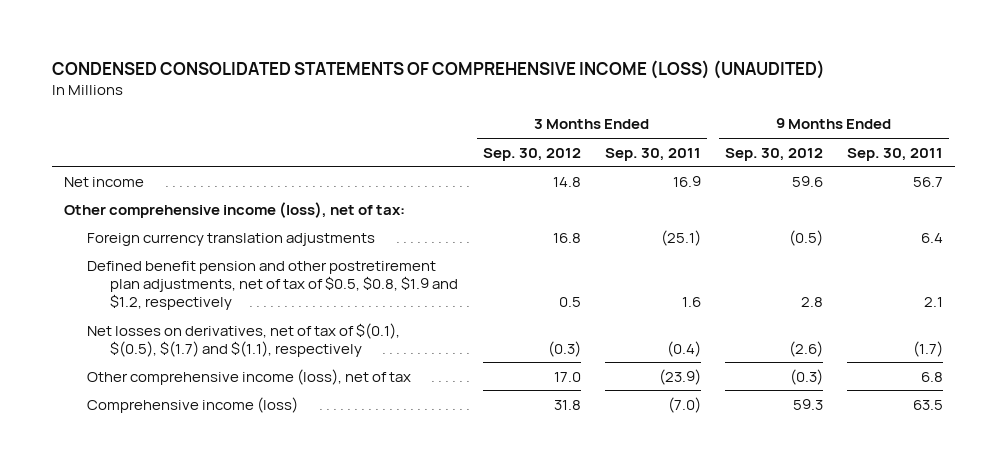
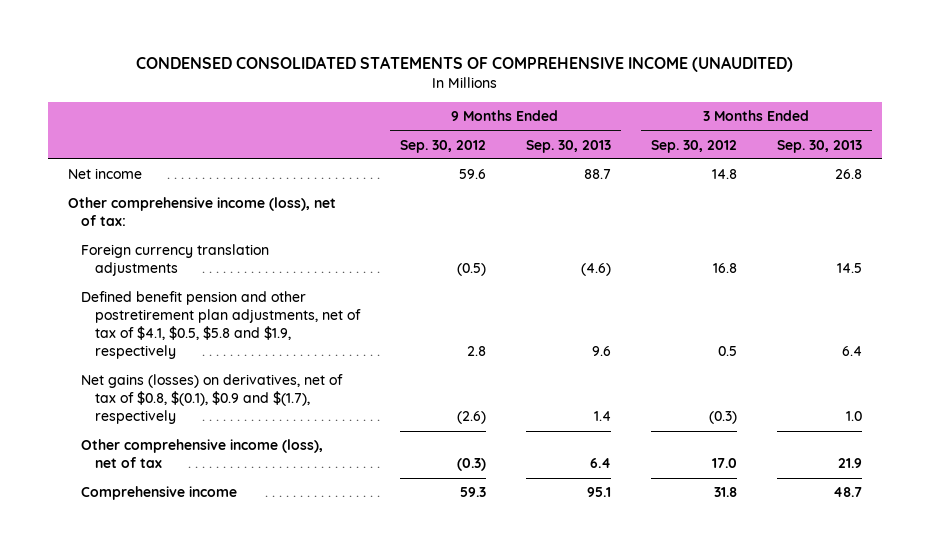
[51,59,825,79] CONDENSED CONSOLIDATED STATEMENTS OF COMPREHENSIVE INCOME (LOSS) (UNAUDITED) -> [135,56,793,73] CONDENSED CONSOLIDATED STATEMENTS OF COMPREHENSIVE INCOME (UNAUDITED)
[604,147,701,161] Sep. 30, 2011 -> none
[847,147,944,161] Sep. 30, 2011 -> none
none -> [525,139,611,153] Sep. 30, 2013
none -> [776,139,862,153] Sep. 30, 2013
[87,260,459,310] Defined benefit pension and other postretirement plan adjustments, net of tax of $0.5, $0.8, $1.9 and $1.2, respectively -> [81,291,361,360] Defined benefit pension and other postretirement plan adjustments, net of tax of $4.1, $0.5, $5.8 and $1.9, respectively
[87,322,401,357] Net losses on derivatives, net of tax of $(0.1), $(0.5), $(1.7) and $(1.1), respectively -> [81,374,344,425] Net gains (losses) on derivatives, net of tax of $0.8, $(0.1), $0.9 and $(1.7), respectively
[87,396,299,413] Comprehensive income (loss) -> [81,486,238,501] Comprehensive income

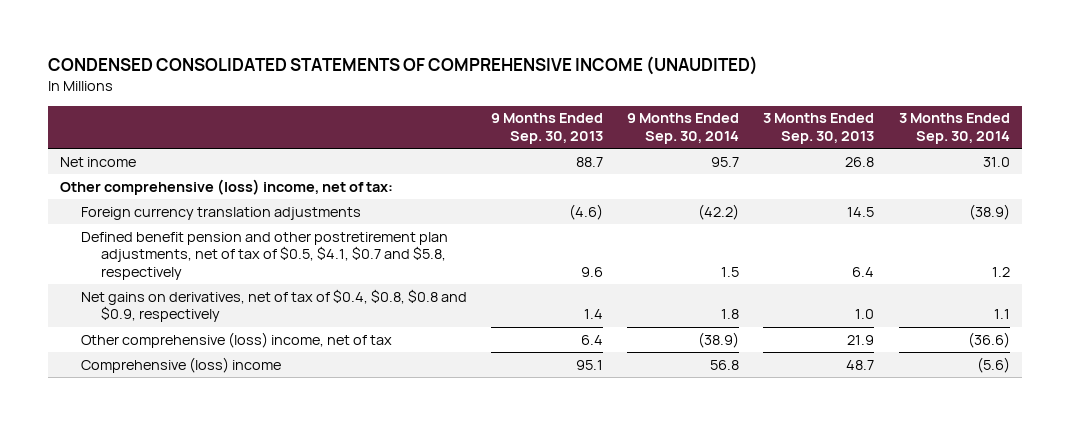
[399,139,486,153] Sep. 30, 2012 -> none
[650,139,737,153] Sep. 30, 2012 -> none
none -> [627,113,740,144] 9 Months Ended Sep. 30, 2014
none -> [898,113,1010,144] 3 Months Ended Sep. 30, 2014
[67,197,336,227] Other comprehensive income (loss), net of tax: -> [60,178,394,195] Other comprehensive (loss) income, net of tax:
[81,291,361,360] Defined benefit pension and other postretirement plan adjustments, net of tax of $4.1, $0.5, $5.8 and $1.9, respectively -> [80,231,448,281] Defined benefit pension and other postretirement plan adjustments, net of tax of $0.5, $4.1, $0.7 and $5.8, respectively
[81,374,344,425] Net gains (losses) on derivatives, net of tax of $0.8, $(0.1), $0.9 and $(1.7), respectively -> [80,288,467,323] Net gains on derivatives, net of tax of $0.4, $0.8, $0.8 and $0.9, respectively
[81,439,324,469] Other comprehensive income (loss), net of tax -> [80,331,392,348] Other comprehensive (loss) income, net of tax
[81,486,238,501] Comprehensive income -> [80,356,281,373] Comprehensive (loss) income

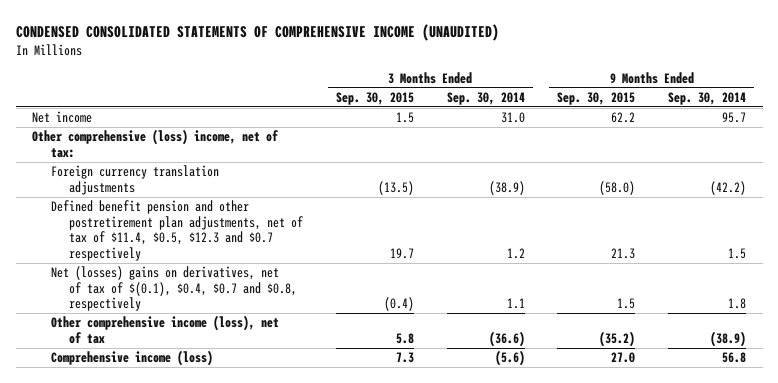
[490,113,603,144] 9 Months Ended Sep. 30, 2013 -> none
[763,113,875,144] 3 Months Ended Sep. 30, 2013 -> none
none -> [335,91,414,105] Sep. 30, 2015
none -> [557,91,636,105] Sep. 30, 2015
[80,231,448,281] Defined benefit pension and other postretirement plan adjustments, net of tax of $0.5, $4.1, $0.7 and $5.8, respectively -> [50,200,303,262] Defined benefit pension and other postretirement plan adjustments, net of tax of $11.4, $0.5, $12.3 and $0.7 respectively
[80,288,467,323] Net gains on derivatives, net of tax of $0.4, $0.8, $0.8 and $0.9, respectively -> [50,266,297,312] Net (losses) gains on derivatives, net of tax of $(0.1), $0.4, $0.7 and $0.8, respectively
[80,331,392,348] Other comprehensive (loss) income, net of tax -> [50,315,279,344] Other comprehensive income (loss), net of tax
[80,356,281,373] Comprehensive (loss) income -> [50,350,213,367] Comprehensive income (loss)

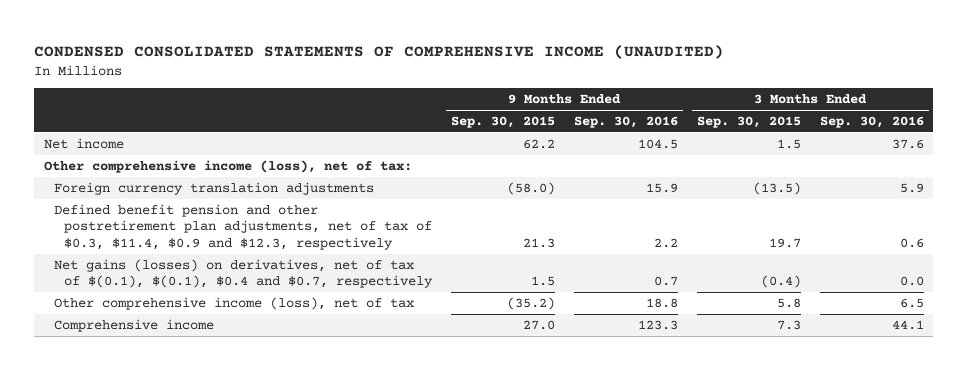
[446,91,525,105] Sep. 30, 2014 -> none
[668,91,747,105] Sep. 30, 2014 -> none
none -> [573,115,678,128] Sep. 30, 2016
none -> [819,115,924,128] Sep. 30, 2016
[32,129,280,158] Other comprehensive (loss) income, net of tax: -> [43,159,412,173] Other comprehensive income (loss), net of tax:
[50,200,303,262] Defined benefit pension and other postretirement plan adjustments, net of tax of $11.4, $0.5, $12.3 and $0.7 respectively -> [53,203,432,250] Defined benefit pension and other postretirement plan adjustments, net of tax of $0.3, $11.4, $0.9 and $12.3, respectively
[50,266,297,312] Net (losses) gains on derivatives, net of tax of $(0.1), $0.4, $0.7 and $0.8, respectively -> [53,258,433,289] Net gains (losses) on derivatives, net of tax of $(0.1), $(0.1), $0.4 and $0.7, respectively
[50,350,213,367] Comprehensive income (loss) -> [53,318,214,332] Comprehensive income

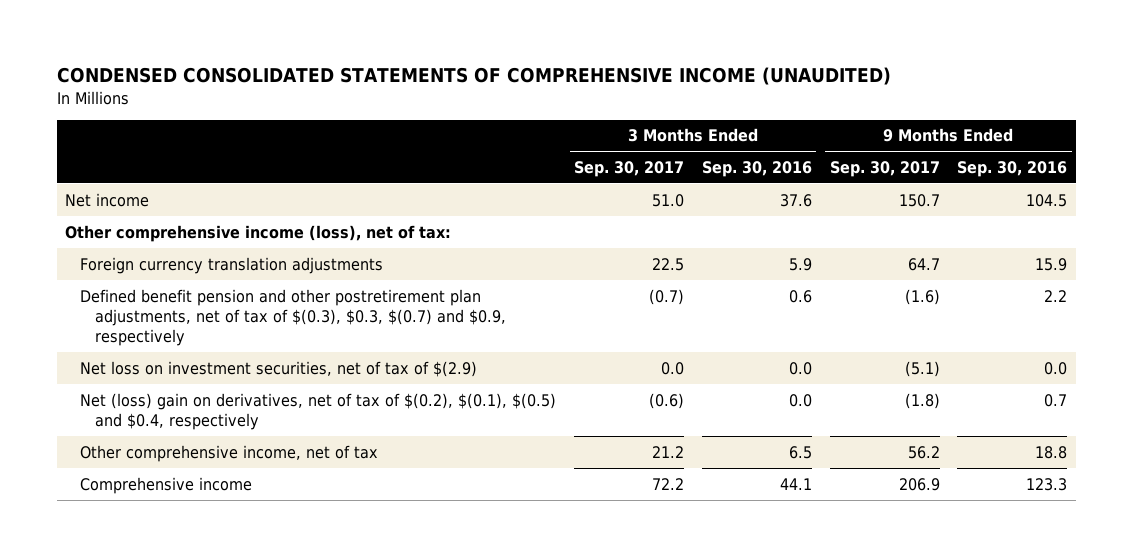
[450,115,555,128] Sep. 30, 2015 -> none
[696,115,801,128] Sep. 30, 2015 -> none
none -> [574,160,685,177] Sep. 30, 2017
none -> [829,160,940,177] Sep. 30, 2017
[53,203,432,250] Defined benefit pension and other postretirement plan adjustments, net of tax of $0.3, $11.4, $0.9 and $12.3, respectively -> [80,288,507,346] Defined benefit pension and other postretirement plan adjustments, net of tax of $(0.3), $0.3, $(0.7) and $0.9, respectively
none -> [80,360,478,377] Net loss on investment securities, net of tax of $(2.9)
[53,258,433,289] Net gains (losses) on derivatives, net of tax of $(0.1), $(0.1), $0.4 and $0.7, respectively -> [80,392,557,430] Net (loss) gain on derivatives, net of tax of $(0.2), $(0.1), $(0.5) and $0.4, respectively
[53,296,414,310] Other comprehensive income (loss), net of tax -> [80,444,379,462] Other comprehensive income, net of tax

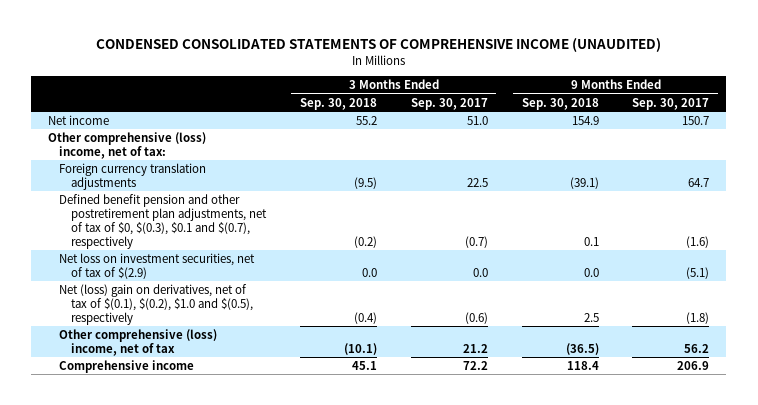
[701,160,812,177] Sep. 30, 2016 -> none
[957,160,1068,177] Sep. 30, 2016 -> none
none -> [299,97,377,110] Sep. 30, 2018
none -> [521,97,599,110] Sep. 30, 2018
[65,224,452,242] Other comprehensive income (loss), net of tax: -> [48,131,207,159] Other comprehensive (loss) income, net of tax:
[80,288,507,346] Defined benefit pension and other postretirement plan adjustments, net of tax of $(0.3), $0.3, $(0.7) and $0.9, respectively -> [59,193,267,249] Defined benefit pension and other postretirement plan adjustments, net of tax of $0, $(0.3), $0.1 and $(0.7), respectively
[80,392,557,430] Net (loss) gain on derivatives, net of tax of $(0.2), $(0.1), $(0.5) and $0.4, respectively -> [59,283,253,325] Net (loss) gain on derivatives, net of tax of $(0.1), $(0.2), $1.0 and $(0.5), respectively
[80,444,379,462] Other comprehensive income, net of tax -> [59,328,218,356] Other comprehensive (loss) income, net of tax

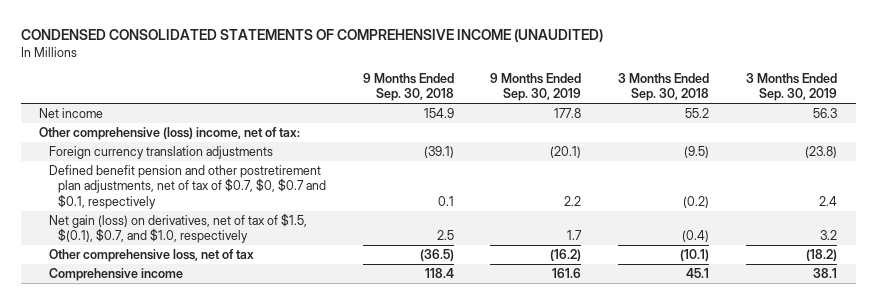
[410,97,488,110] Sep. 30, 2017 -> none
[632,97,710,110] Sep. 30, 2017 -> none
none -> [490,72,582,102] 9 Months Ended Sep. 30, 2019
none -> [746,72,838,102] 3 Months Ended Sep. 30, 2019
[59,252,256,279] Net loss on investment securities, net of tax of $(2.9) -> none
[59,193,267,249] Defined benefit pension and other postretirement plan adjustments, net of tax of $0, $(0.3), $0.1 and $(0.7), respectively -> [48,164,326,209] Defined benefit pension and other postretirement plan adjustments, net of tax of $0.7, $0, $0.7 and $0.1, respectively
[59,283,253,325] Net (loss) gain on derivatives, net of tax of $(0.1), $(0.2), $1.0 and $(0.5), respectively -> [48,212,307,244] Net gain (loss) on derivatives, net of tax of $1.5, $(0.1), $0.7, and $1.0, respectively
[59,328,218,356] Other comprehensive (loss) income, net of tax -> [48,248,254,262] Other comprehensive loss, net of tax

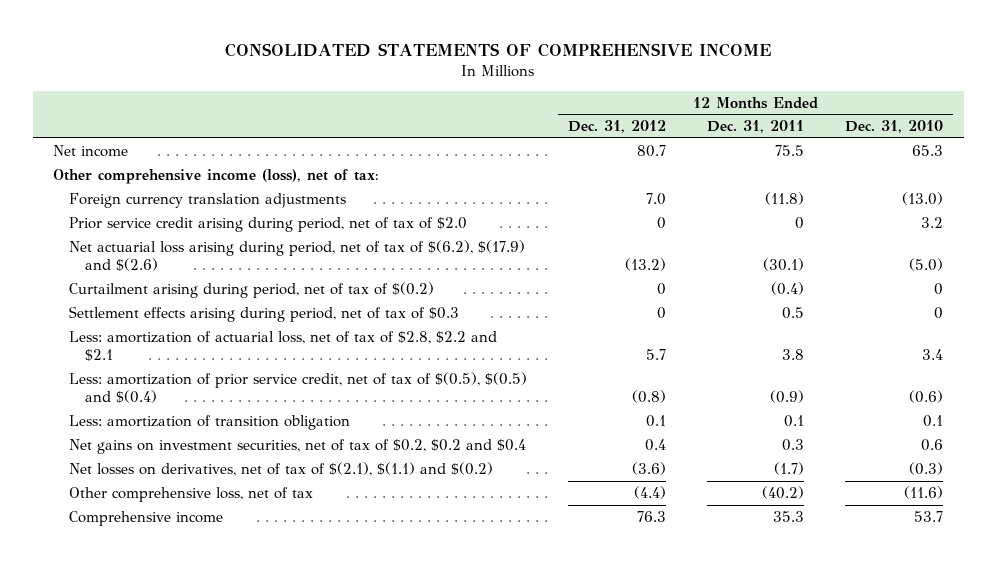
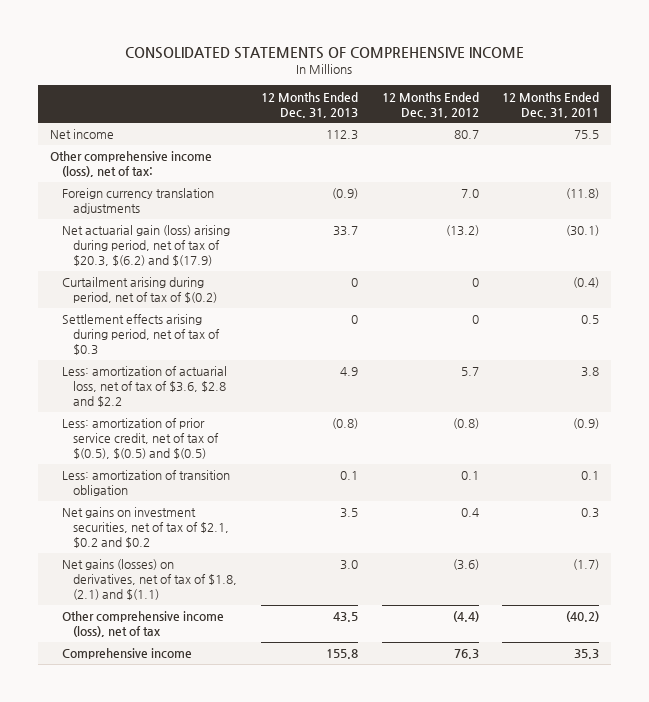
[845,120,944,134] Dec. 31, 2010 -> none
none -> [260,91,358,118] 12 Months Ended Dec. 31, 2013
[69,216,468,232] Prior service credit arising during period, net of tax of $2.0 -> none
[69,239,526,271] Net actuarial loss arising during period, net of tax of $(6.2), $(17.9) and $(2.6) -> [61,225,230,267] Net actuarial gain (loss) arising during period, net of tax of $20.3, $(6.2) and $(17.9)
[69,330,498,361] Less: amortization of actuarial loss, net of tax of $2.8, $2.2 and $2.1 -> [61,366,227,408] Less: amortization of actuarial loss, net of tax of $3.6, $2.8 and $2.2
[69,371,528,403] Less: amortization of prior service credit, net of tax of $(0.5), $(0.5) and $(0.4) -> [61,418,220,460] Less: amortization of prior service credit, net of tax of $(0.5), $(0.5) and $(0.5)
[69,438,527,454] Net gains on investment securities, net of tax of $0.2, $0.2 and $0.4 -> [61,507,230,549] Net gains on investment securities, net of tax of $2.1, $0.2 and $0.2
[69,461,494,476] Net losses on derivatives, net of tax of $(2.1), $(1.1) and $(0.2) -> [61,559,238,601] Net gains (losses) on derivatives, net of tax of $1.8, (2.1) and $(1.1)
[69,486,314,502] Other comprehensive loss, net of tax -> [61,611,224,638] Other comprehensive income (loss), net of tax

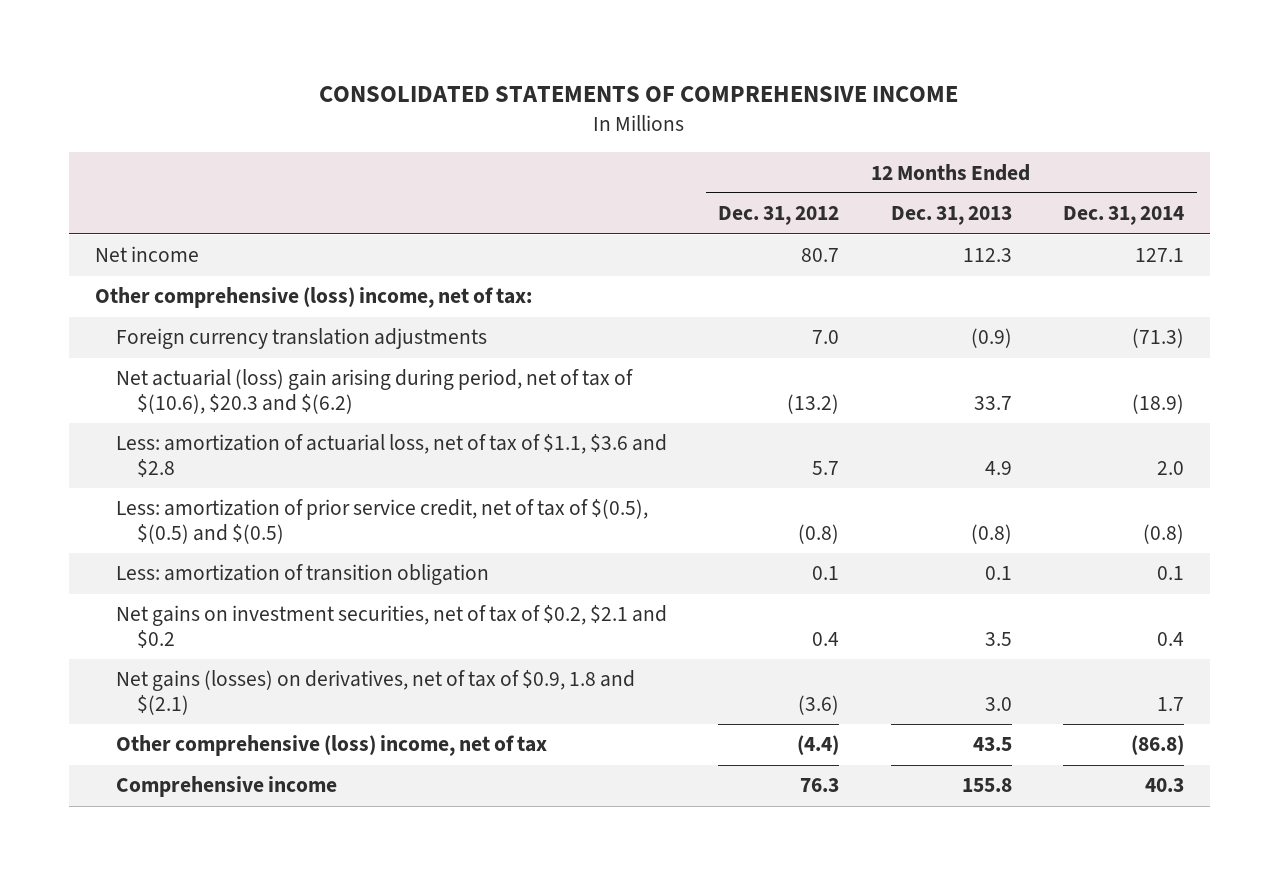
[502,91,600,118] 12 Months Ended Dec. 31, 2011 -> none
none -> [1063,206,1185,226] Dec. 31, 2014
[49,151,212,178] Other comprehensive income (loss), net of tax: -> [94,287,532,309] Other comprehensive (loss) income, net of tax:
[61,277,218,304] Curtailment arising during period, net of tax of $(0.2) -> none
[61,314,221,356] Settlement effects arising during period, net of tax of $0.3 -> none
[61,225,230,267] Net actuarial gain (loss) arising during period, net of tax of $20.3, $(6.2) and $(17.9) -> [116,369,634,415] Net actuarial (loss) gain arising during period, net of tax of $(10.6), $20.3 and $(6.2)
[61,366,227,408] Less: amortization of actuarial loss, net of tax of $3.6, $2.8 and $2.2 -> [116,434,668,478] Less: amortization of actuarial loss, net of tax of $1.1, $3.6 and $2.8
[61,507,230,549] Net gains on investment securities, net of tax of $2.1, $0.2 and $0.2 -> [116,605,668,649] Net gains on investment securities, net of tax of $0.2, $2.1 and $0.2
[61,559,238,601] Net gains (losses) on derivatives, net of tax of $1.8, (2.1) and $(1.1) -> [116,670,636,716] Net gains (losses) on derivatives, net of tax of $0.9, 1.8 and $(2.1)
[61,611,224,638] Other comprehensive income (loss), net of tax -> [116,735,548,757] Other comprehensive (loss) income, net of tax

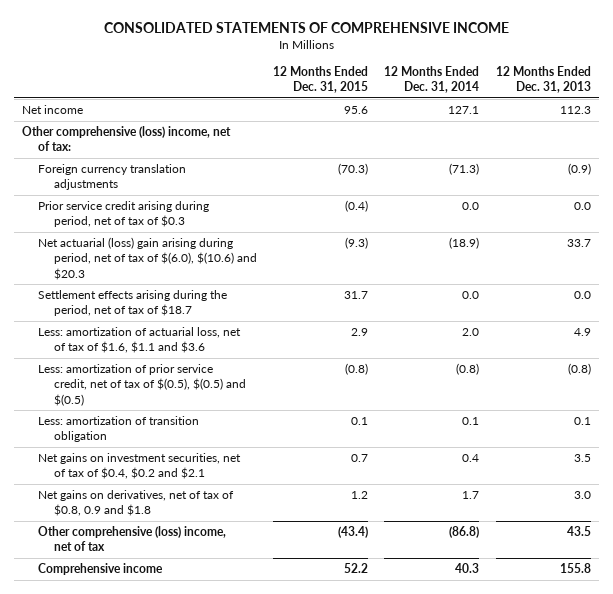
[718,206,840,226] Dec. 31, 2012 -> none
none -> [272,65,368,94] 12 Months Ended Dec. 31, 2015
none -> [37,201,209,228] Prior service credit arising during period, net of tax of $0.3
[116,369,634,415] Net actuarial (loss) gain arising during period, net of tax of $(10.6), $20.3 and $(6.2) -> [37,237,257,280] Net actuarial (loss) gain arising during period, net of tax of $(6.0), $(10.6) and $20.3
none -> [37,290,227,317] Settlement effects arising during the period, net of tax of $18.7
[116,434,668,478] Less: amortization of actuarial loss, net of tax of $1.1, $3.6 and $2.8 -> [37,327,241,354] Less: amortization of actuarial loss, net of tax of $1.6, $1.1 and $3.6
[116,605,668,649] Net gains on investment securities, net of tax of $0.2, $2.1 and $0.2 -> [37,453,241,480] Net gains on investment securities, net of tax of $0.4, $0.2 and $2.1
[116,670,636,716] Net gains (losses) on derivatives, net of tax of $0.9, 1.8 and $(2.1) -> [37,490,234,517] Net gains on derivatives, net of tax of $0.8, 0.9 and $1.8

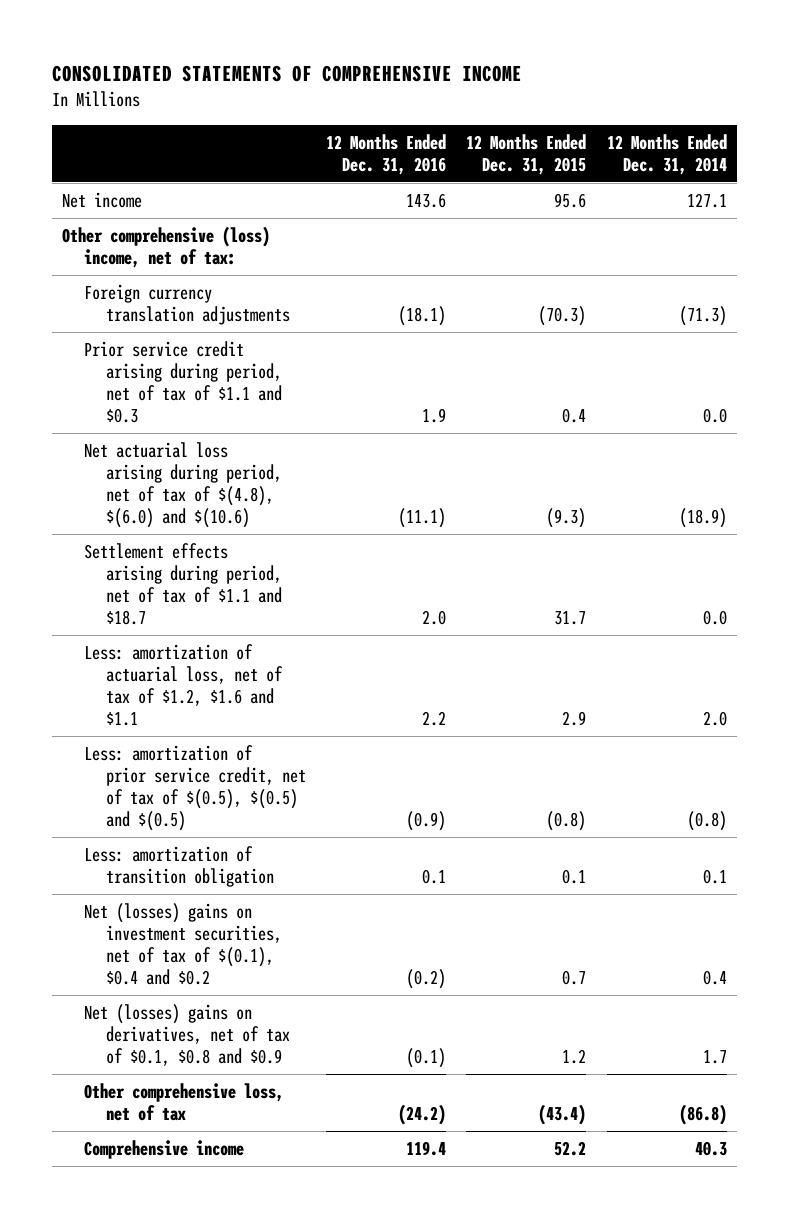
[495,65,591,94] 12 Months Ended Dec. 31, 2013 -> none
none -> [326,133,447,175] 12 Months Ended Dec. 31, 2016
[37,201,209,228] Prior service credit arising during period, net of tax of $0.3 -> [83,340,282,423] Prior service credit arising during period, net of tax of $1.1 and $0.3
[344,200,368,213] (0.4) -> [562,407,587,423] 0.4
[37,237,257,280] Net actuarial (loss) gain arising during period, net of tax of $(6.0), $(10.6) and $20.3 -> [83,441,282,528] Net actuarial loss arising during period, net of tax of $(4.8), $(6.0) and $(10.6)
[37,290,227,317] Settlement effects arising during the period, net of tax of $18.7 -> [83,542,282,625] Settlement effects arising during period, net of tax of $1.1 and $18.7
[37,327,241,354] Less: amortization of actuarial loss, net of tax of $1.6, $1.1 and $3.6 -> [83,643,283,726] Less: amortization of actuarial loss, net of tax of $1.2, $1.6 and $1.1
[37,453,241,480] Net gains on investment securities, net of tax of $0.4, $0.2 and $2.1 -> [83,902,282,985] Net (losses) gains on investment securities, net of tax of $(0.1), $0.4 and $0.2
[37,490,234,517] Net gains on derivatives, net of tax of $0.8, 0.9 and $1.8 -> [83,1003,290,1066] Net (losses) gains on derivatives, net of tax of $0.1, $0.8 and $0.9
[37,526,226,552] Other comprehensive (loss) income, net of tax -> [83,1082,284,1121] Other comprehensive loss, net of tax

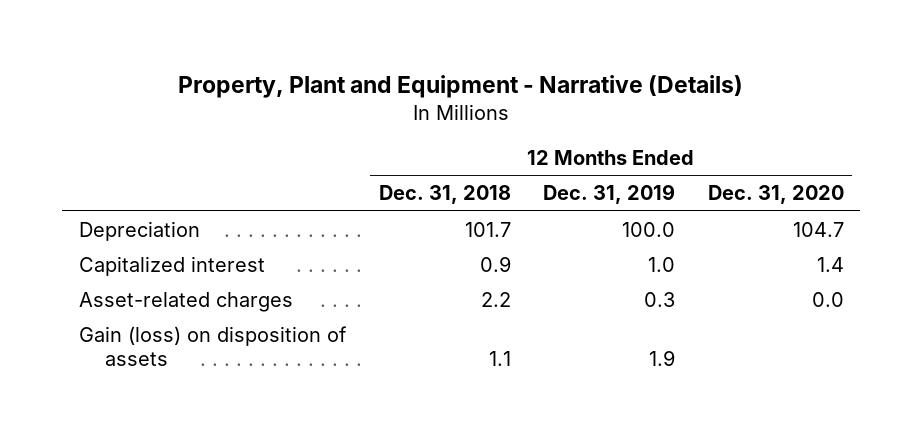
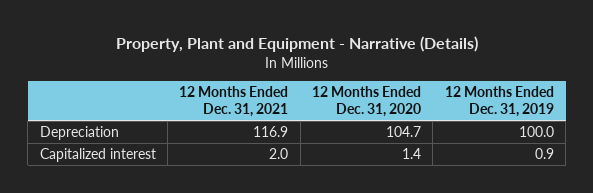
[378,185,511,205] Dec. 31, 2018 -> none
none -> [179,86,289,118] 12 Months Ended Dec. 31, 2021
[78,291,293,312] Asset-related charges -> none
[78,325,347,366] Gain (loss) on disposition of assets -> none
[648,256,676,272] 1.0 -> [534,147,554,159] 0.9

